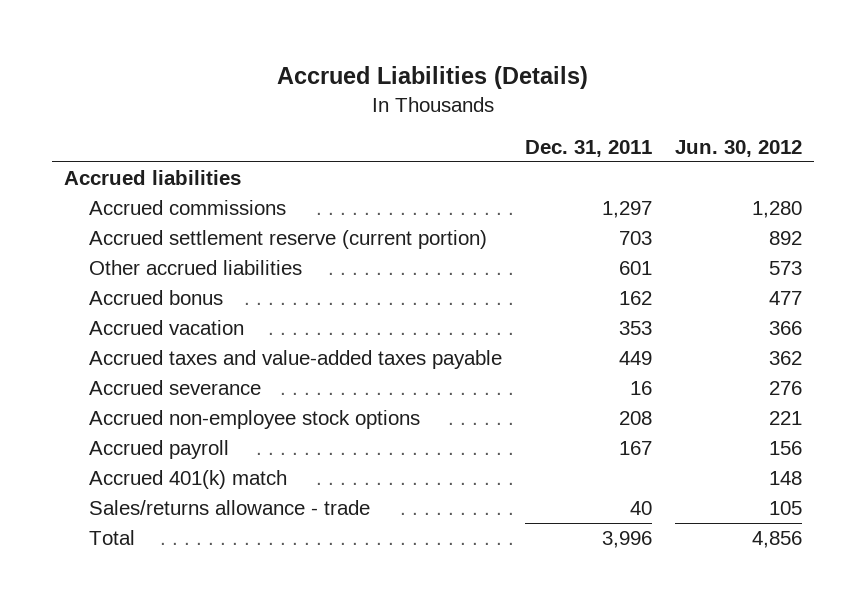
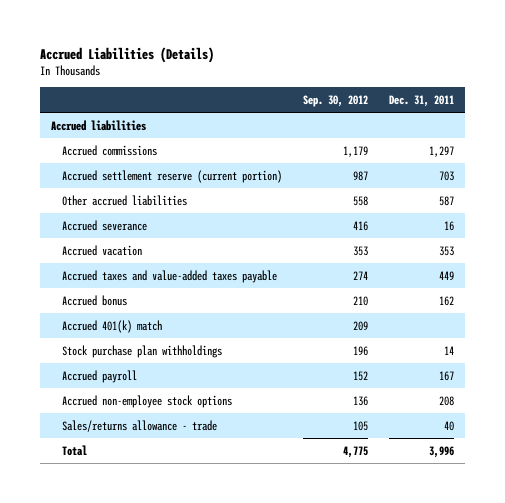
[675,139,803,157] Jun. 30, 2012 -> none
none -> [302,94,368,107] Sep. 30, 2012
[619,260,653,275] 601 -> [439,195,455,206] 587
[89,379,262,395] Accrued severance -> [61,219,147,231] Accrued severance
[89,289,224,305] Accrued bonus -> [61,294,127,306] Accrued bonus
none -> [61,344,222,358] Stock purchase plan withholdings
[89,439,230,459] Accrued payroll -> [61,369,137,383] Accrued payroll
[89,409,421,429] Accrued non-employee stock options -> [61,394,232,408] Accrued non-employee stock options

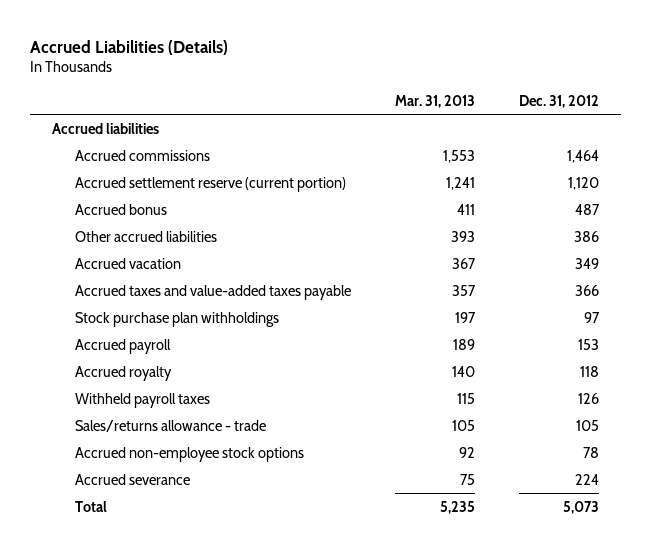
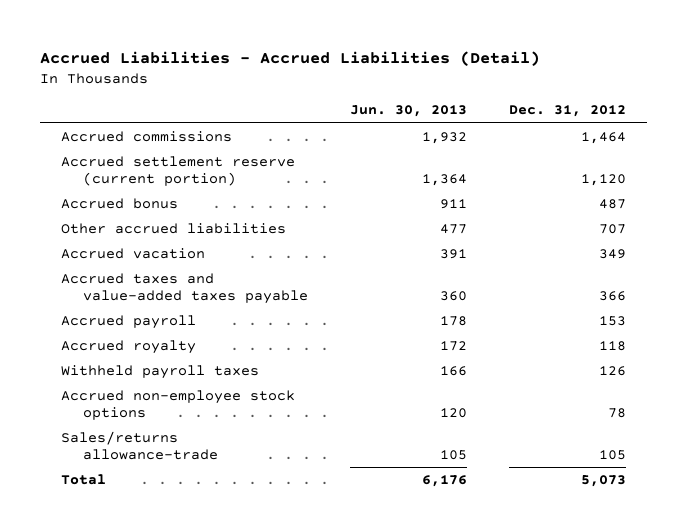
[30,39,229,55] Accrued Liabilities (Details) -> [39,50,540,66] Accrued Liabilities - Accrued Liabilities (Detail)
[395,94,476,108] Mar. 31, 2013 -> none
none -> [350,105,468,118] Jun. 30, 2013
[51,122,159,134] Accrued liabilities -> none
[573,230,599,242] 386 -> [599,223,627,234] 707
[75,311,280,327] Stock purchase plan withholdings -> none
[75,419,267,432] Sales/returns allowance - trade -> none
[75,473,191,485] Accrued severance -> none
none -> [60,430,219,461] Sales/returns allowance-trade

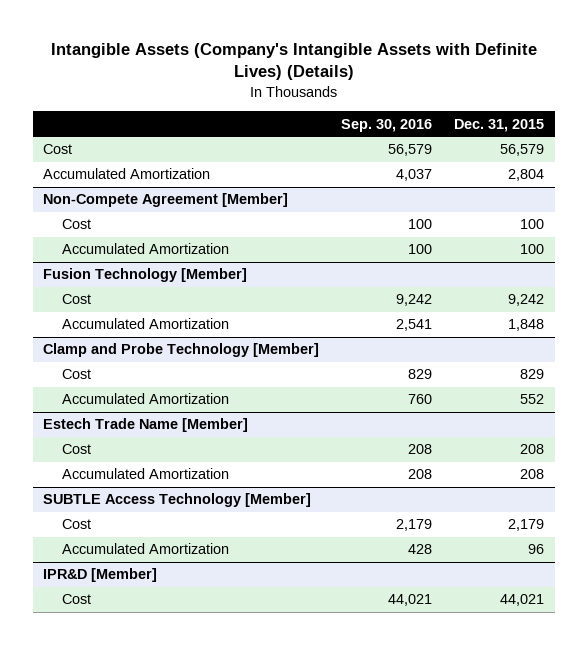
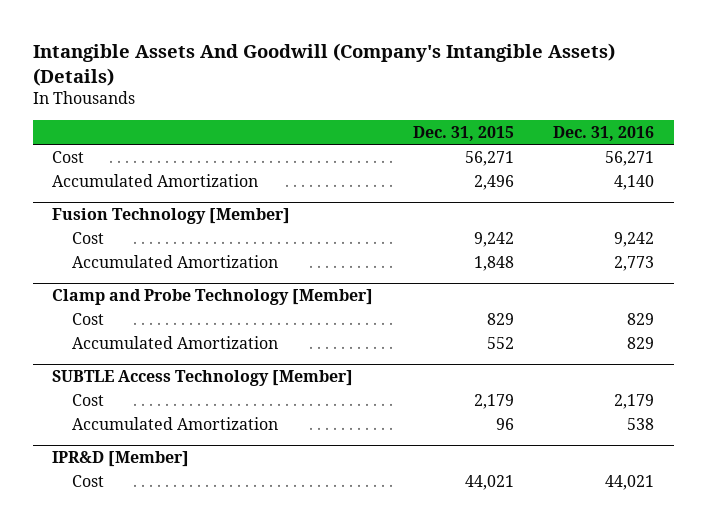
[50,42,537,81] Intangible Assets (Company's Intangible Assets with Definite Lives) (Details) -> [32,42,615,86] Intangible Assets And Goodwill (Company's Intangible Assets) (Details)
[341,118,433,132] Sep. 30, 2016 -> none
none -> [552,126,654,142] Dec. 31, 2016
[43,193,289,208] Non-Compete Agreement [Member] -> none
[61,219,91,230] Cost -> none
[61,243,229,255] Accumulated Amortization -> none
[500,144,545,157] 56,579 -> [464,150,514,166] 56,271
[508,169,545,182] 2,804 -> [473,174,514,190] 2,496
[43,418,249,433] Estech Trade Name [Member] -> none
[61,444,91,455] Cost -> none
[61,468,229,480] Accumulated Amortization -> none

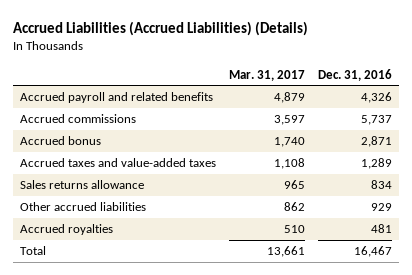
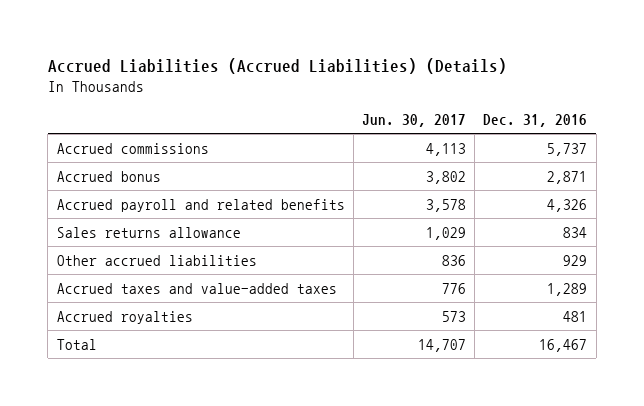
[228,69,305,81] Mar. 31, 2017 -> none
none -> [361,114,466,128] Jun. 30, 2017
[19,92,213,104] Accrued payroll and related benefits -> [56,198,345,212] Accrued payroll and related benefits
[19,158,216,168] Accrued taxes and value-added taxes -> [56,282,337,294] Accrued taxes and value-added taxes

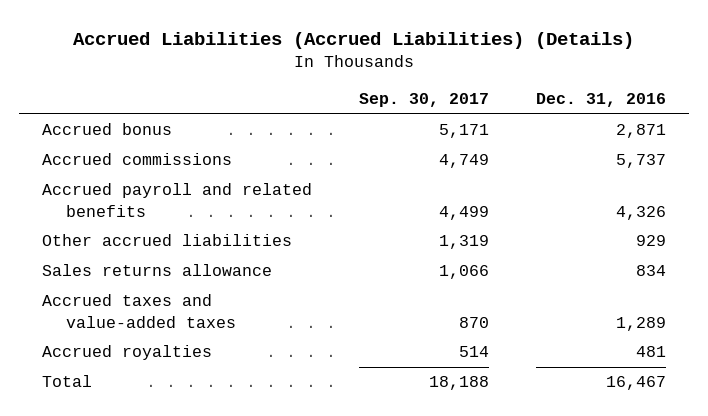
[361,114,466,128] Jun. 30, 2017 -> none
none -> [358,93,489,108] Sep. 30, 2017
[56,142,209,154] Accrued commissions -> [42,153,233,166] Accrued commissions
[56,226,241,238] Sales returns allowance -> [42,264,273,277] Sales returns allowance

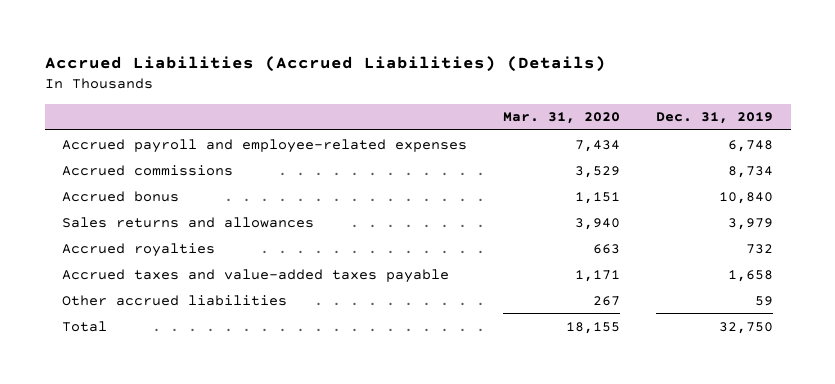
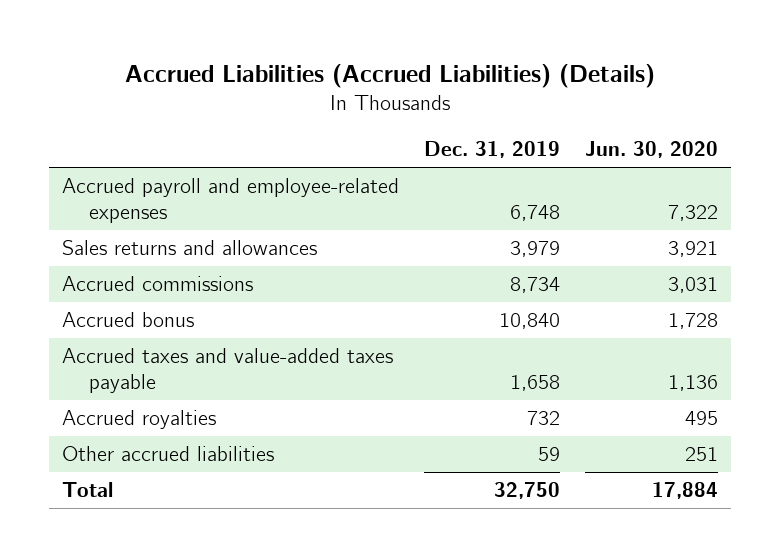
[503,112,621,125] Mar. 31, 2020 -> none
none -> [585,141,719,159] Jun. 30, 2020
[62,216,315,228] Sales returns and allowances -> [61,240,317,256] Sales returns and allowances
[62,242,216,257] Accrued royalties -> [61,410,216,430] Accrued royalties

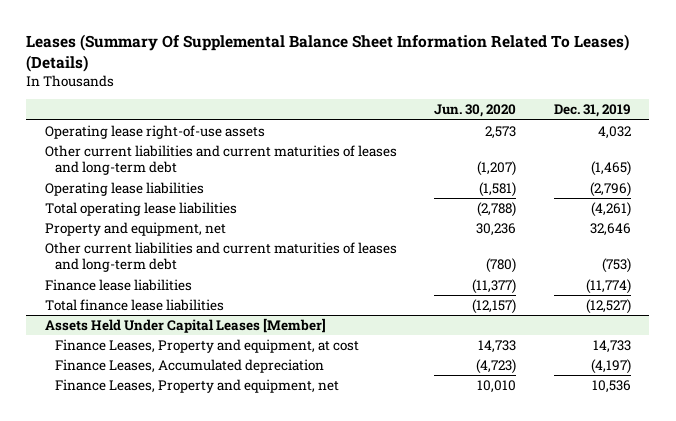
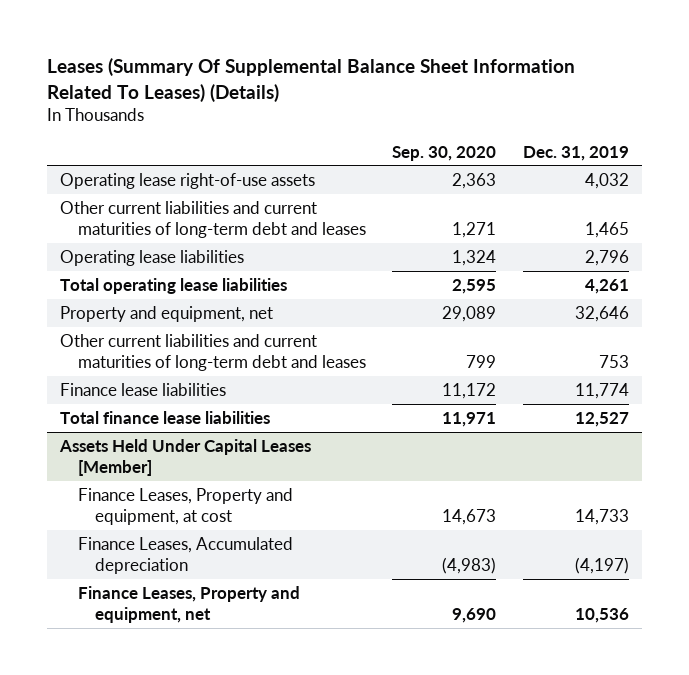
[434,104,517,118] Jun. 30, 2020 -> none
none -> [392,145,497,161] Sep. 30, 2020
[44,145,397,176] Other current liabilities and current maturities of leases and long-term debt -> [60,200,366,239] Other current liabilities and current maturities of long-term debt and leases
[590,161,631,177] (1,465) -> [584,222,629,239] 1,465
[589,182,631,198] (2,796) -> [584,249,629,266] 2,796
[590,202,631,218] (4,261) -> [584,278,629,294] 4,261
[44,242,397,273] Other current liabilities and current maturities of leases and long-term debt -> [60,333,366,372] Other current liabilities and current maturities of long-term debt and leases
[601,258,631,274] (753) -> [598,355,629,369] 753
[585,279,631,295] (11,774) -> [574,382,629,399] 11,774
[585,299,631,315] (12,527) -> [574,411,629,427] 12,527

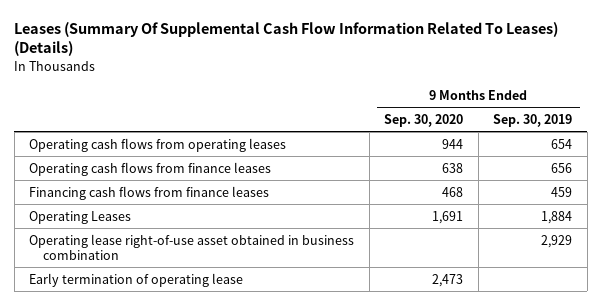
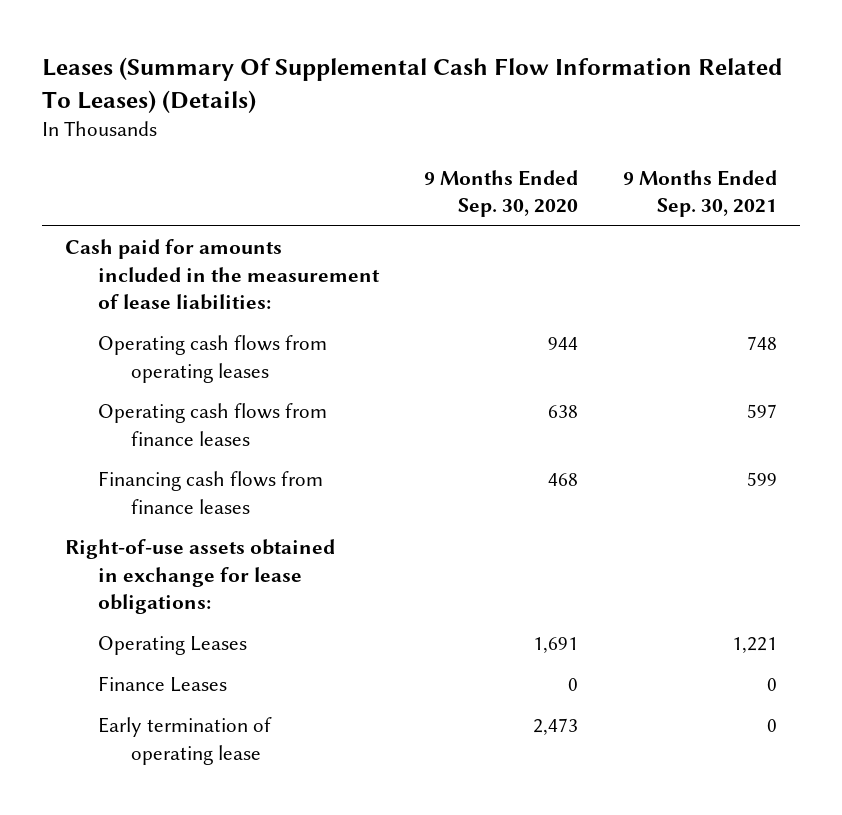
[493,113,573,127] Sep. 30, 2019 -> none
none -> [623,169,778,218] 9 Months Ended Sep. 30, 2021
none -> [64,239,380,311] Cash paid for amounts included in the measurement of lease liabilities:
none -> [64,539,335,615] Right-of-use assets obtained in exchange for lease obligations:
[29,233,355,261] Operating lease right-of-use asset obtained in business combination -> none
none -> [97,676,227,693] Finance Leases

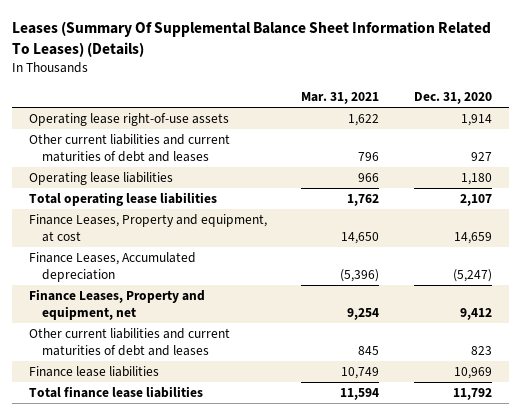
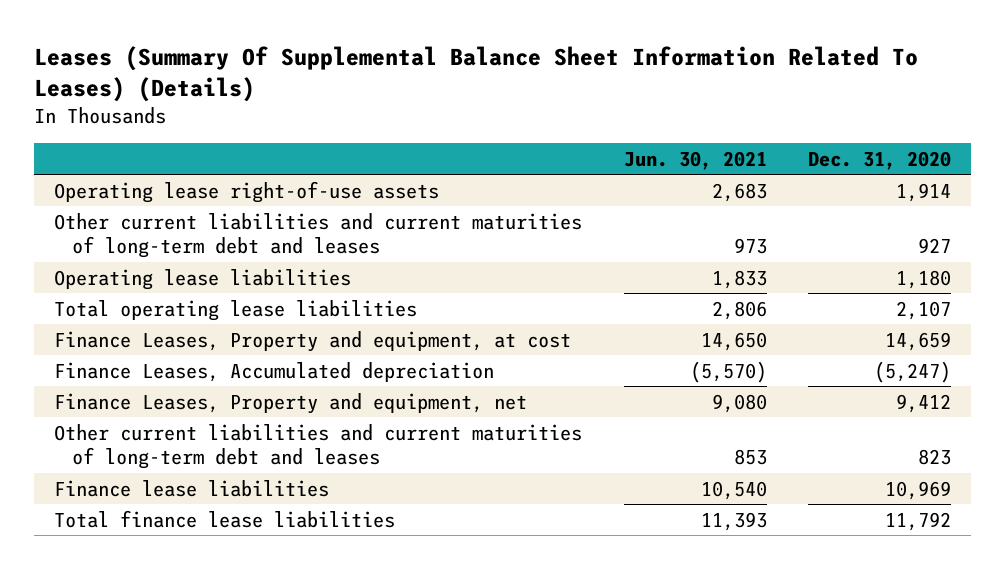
[301,92,380,105] Mar. 31, 2021 -> none
none -> [623,150,767,170] Jun. 30, 2021
[28,134,230,163] Other current liabilities and current maturities of debt and leases -> [54,212,583,259] Other current liabilities and current maturities of long-term debt and leases
[28,328,230,357] Other current liabilities and current maturities of debt and leases -> [54,423,583,470] Other current liabilities and current maturities of long-term debt and leases

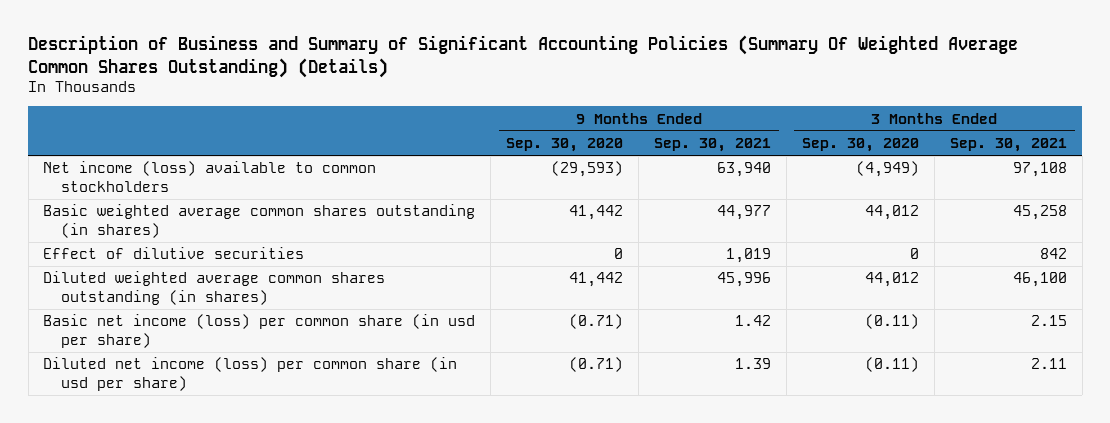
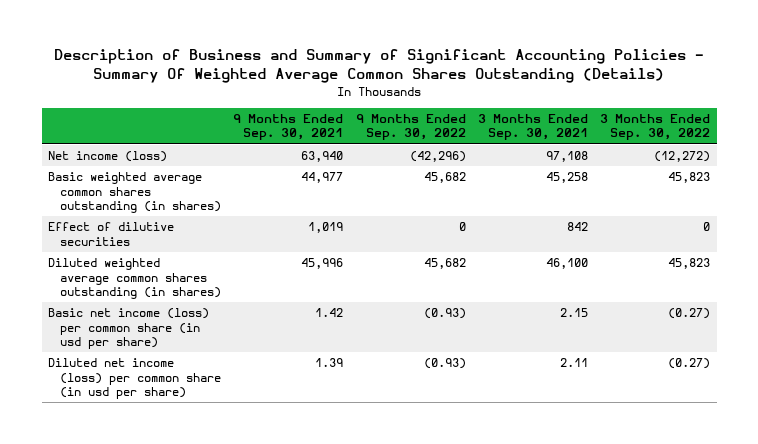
[28,35,1019,78] Description of Business and Summary of Significant Accounting Policies (Summary Of Weighted Average Common Shares Outstanding) (Details) -> [54,49,705,84] Description of Business and Summary of Significant Accounting Policies - Summary Of Weighted Average Common Shares Outstanding (Details)
[506,138,624,153] Sep. 30, 2020 -> none
[801,138,919,153] Sep. 30, 2020 -> none
none -> [355,113,466,141] 9 Months Ended Sep. 30, 2022
none -> [600,113,711,141] 3 Months Ended Sep. 30, 2022
[43,161,377,192] Net income (loss) available to common stockholders -> [47,151,167,163] Net income (loss)

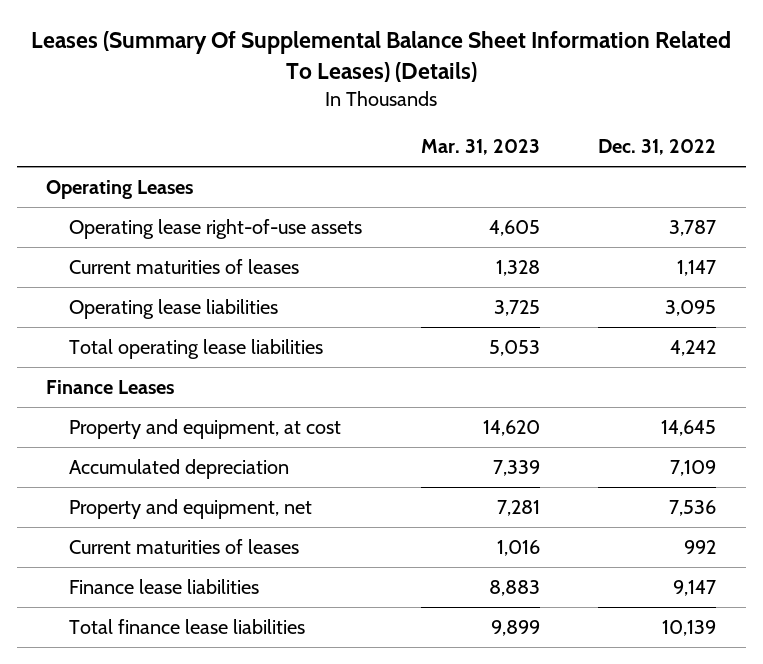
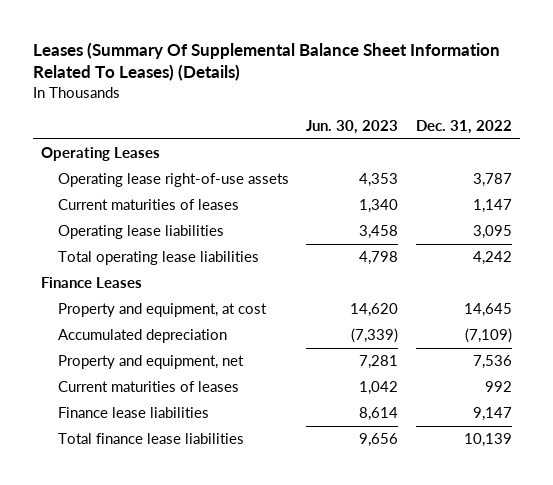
[420,139,540,156] Mar. 31, 2023 -> none
none -> [306,120,399,135] Jun. 30, 2023
[670,459,717,476] 7,109 -> [464,328,512,344] (7,109)

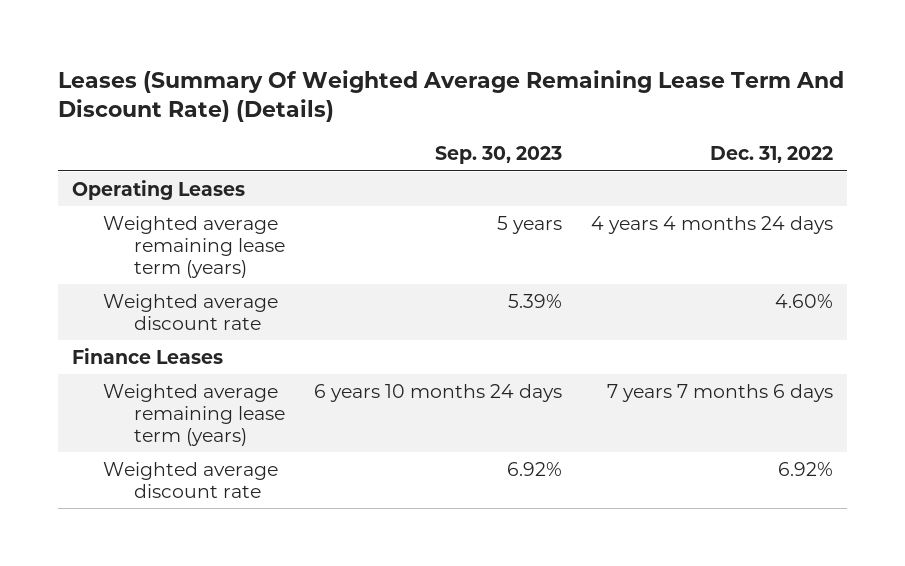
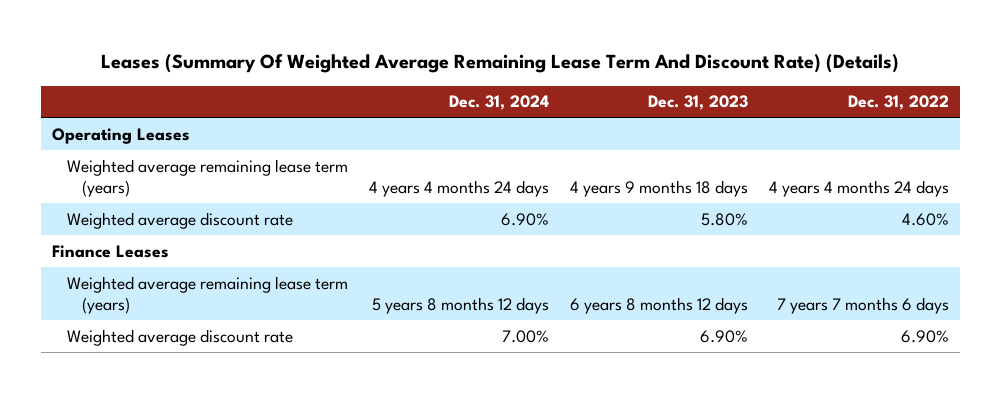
[434,146,562,165] Sep. 30, 2023 -> none
none -> [448,95,549,111] Dec. 31, 2024
none -> [647,95,748,111] Dec. 31, 2023
[777,461,833,476] 6.92% -> [901,329,950,343] 6.90%

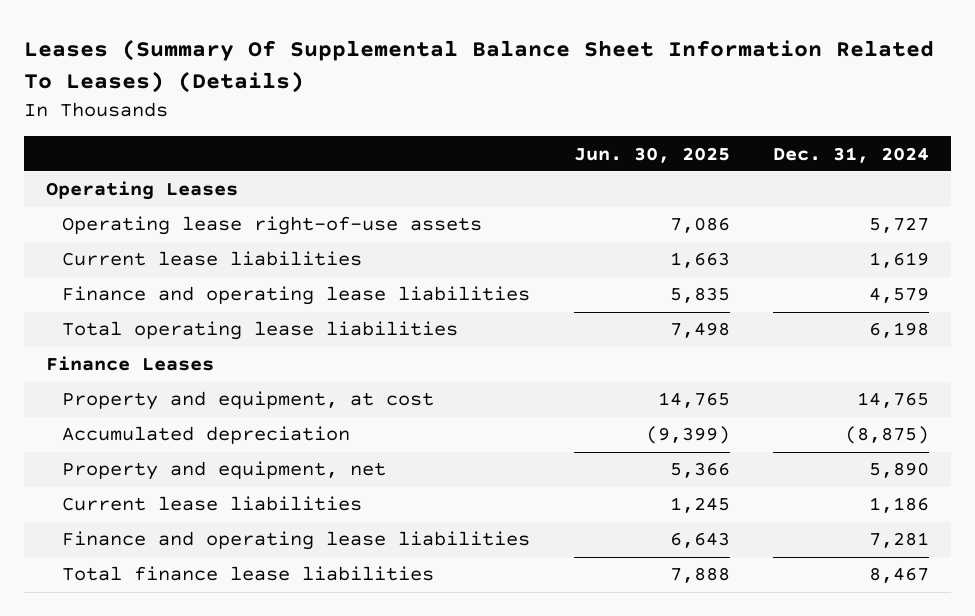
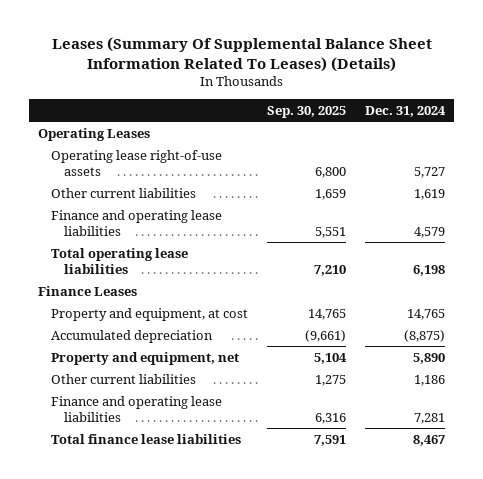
[573,146,730,163] Jun. 30, 2025 -> none
none -> [266,105,346,118] Sep. 30, 2025
[62,251,363,267] Current lease liabilities -> [51,187,197,198] Other current liabilities
[62,496,363,512] Current lease liabilities -> [51,373,197,384] Other current liabilities

